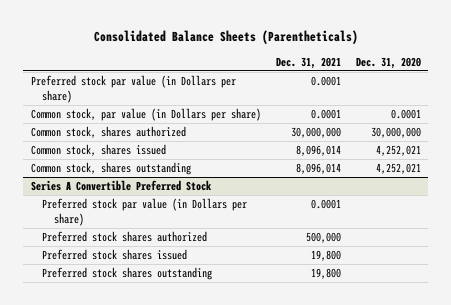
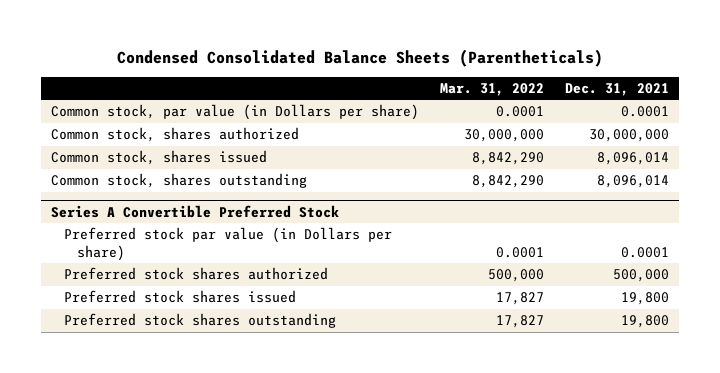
[93,29,358,44] Consolidated Balance Sheets (Parentheticals) -> [117,48,604,67] Condensed Consolidated Balance Sheets (Parentheticals)
[355,56,421,69] Dec. 31, 2020 -> none
none -> [440,82,545,96] Mar. 31, 2022
[30,75,236,103] Preferred stock par value (in Dollars per share) -> none

